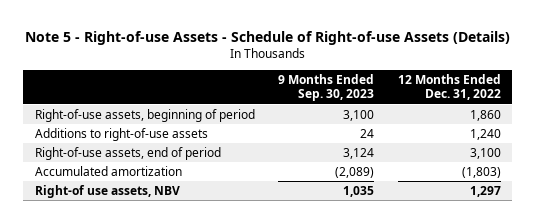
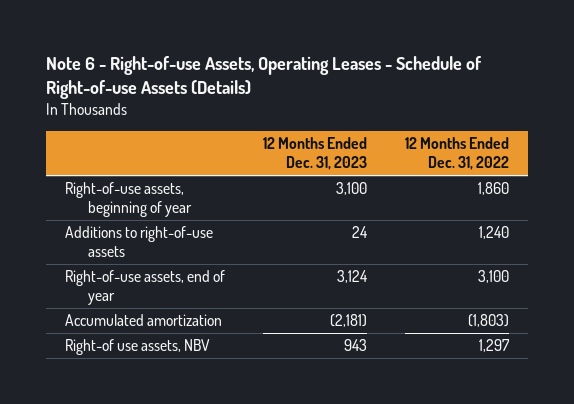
[24,30,510,45] Note 5 - Right-of-use Assets - Schedule of Right-of-use Assets (Details) -> [45,56,482,100] Note 6 - Right-of-use Assets, Operating Leases - Schedule of Right-of-use Assets (Details)
[278,73,375,102] 9 Months Ended Sep. 30, 2023 -> none
none -> [263,137,368,171] 12 Months Ended Dec. 31, 2023
[34,108,255,122] Right-of-use assets, beginning of period -> [64,182,193,218] Right-of-use assets, beginning of year
[34,146,221,160] Right-of-use assets, end of period -> [64,270,225,306] Right-of-use assets, end of year

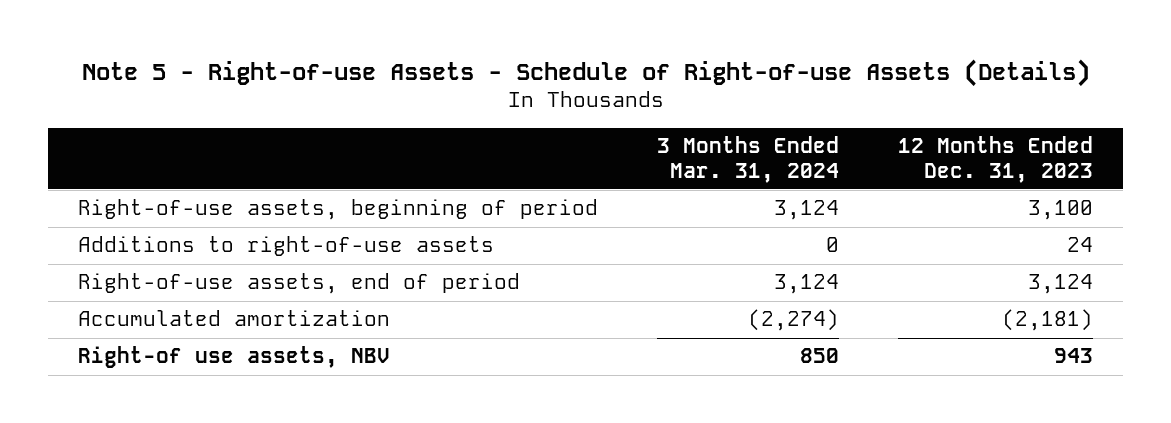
[45,56,482,100] Note 6 - Right-of-use Assets, Operating Leases - Schedule of Right-of-use Assets (Details) -> [81,58,1090,87] Note 5 - Right-of-use Assets - Schedule of Right-of-use Assets (Details)
[405,137,510,171] 12 Months Ended Dec. 31, 2022 -> none
none -> [657,136,840,183] 3 Months Ended Mar. 31, 2024
[64,182,193,218] Right-of-use assets, beginning of year -> [77,199,598,221] Right-of-use assets, beginning of period
[64,270,225,306] Right-of-use assets, end of year -> [77,273,520,295] Right-of-use assets, end of period

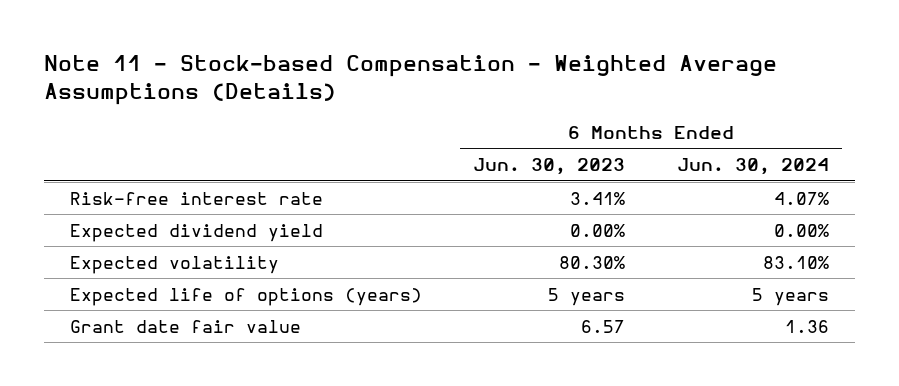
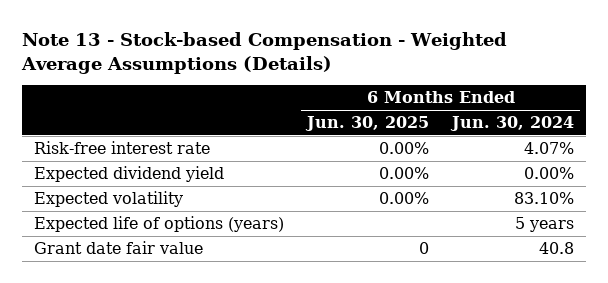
[43,55,777,105] Note 11 - Stock-based Compensation - Weighted Average Assumptions (Details) -> [20,31,507,74] Note 13 - Stock-based Compensation - Weighted Average Assumptions (Details)
[473,158,626,176] Jun. 30, 2023 -> none
none -> [305,116,430,132] Jun. 30, 2025
[784,319,829,333] 1.36 -> [539,242,575,255] 40.8

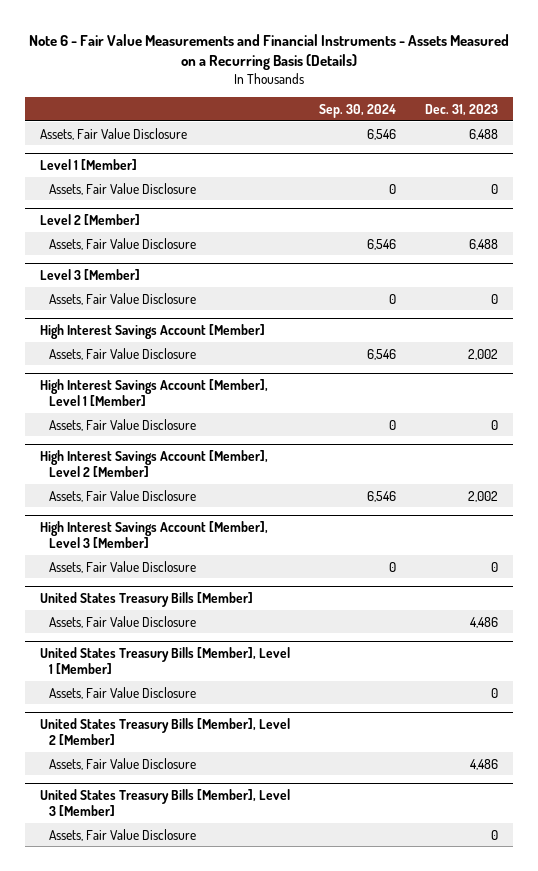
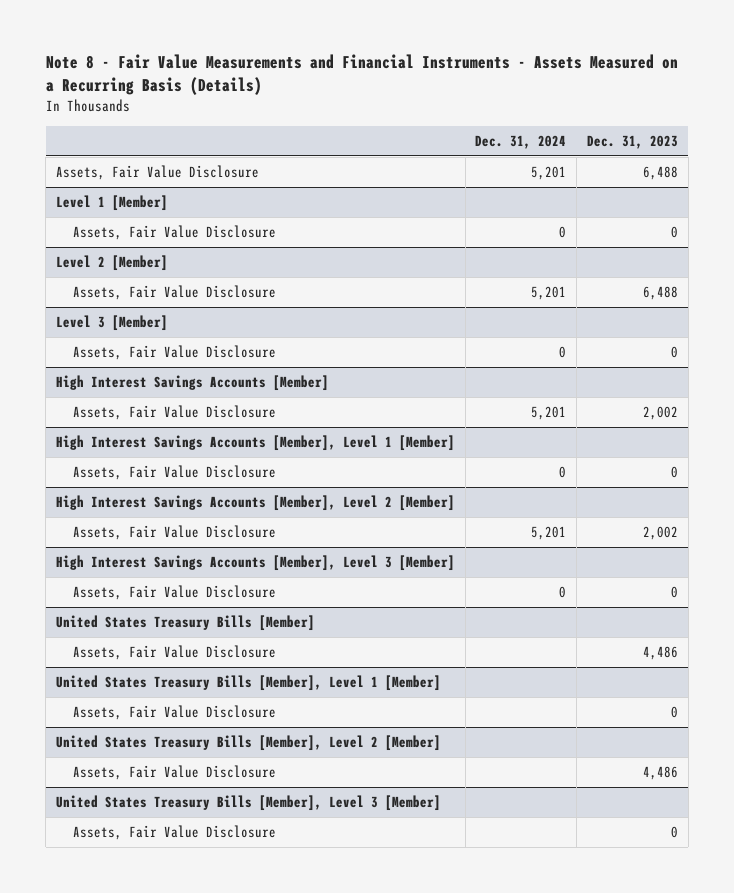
[29,33,510,71] Note 6 - Fair Value Measurements and Financial Instruments - Assets Measured on a Recurring Basis (Details) -> [45,54,678,96] Note 8 - Fair Value Measurements and Financial Instruments - Assets Measured on a Recurring Basis (Details)
[319,104,397,119] Sep. 30, 2024 -> none
none -> [475,134,567,149] Dec. 31, 2024
[39,323,265,339] High Interest Savings Account [Member] -> [55,375,329,392] High Interest Savings Accounts [Member]
[39,378,268,407] High Interest Savings Account [Member], Level 1 [Member] -> [55,435,455,452] High Interest Savings Accounts [Member], Level 1 [Member]
[39,449,268,478] High Interest Savings Account [Member], Level 2 [Member] -> [55,495,455,512] High Interest Savings Accounts [Member], Level 2 [Member]
[39,520,268,549] High Interest Savings Account [Member], Level 3 [Member] -> [55,555,455,572] High Interest Savings Accounts [Member], Level 3 [Member]

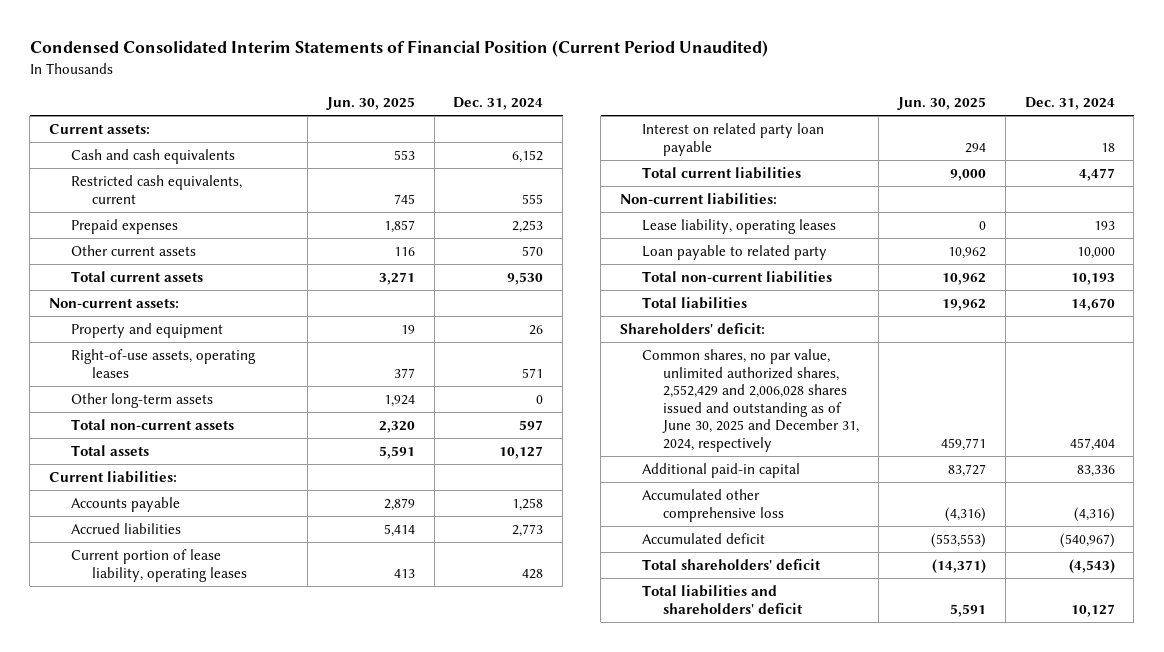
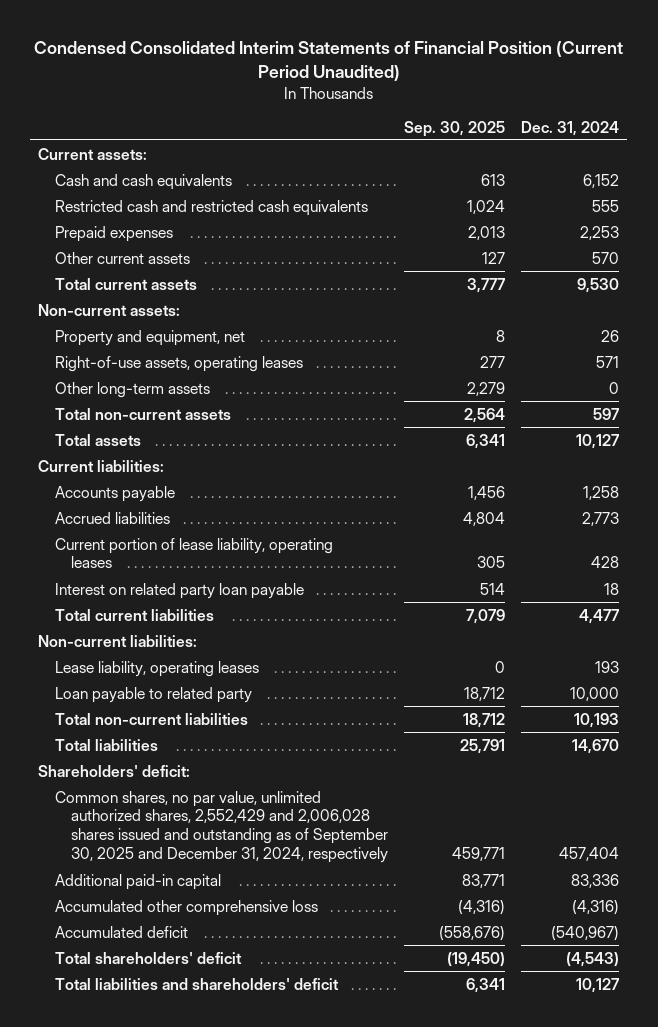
[325,97,415,111] Jun. 30, 2025 -> none
none -> [404,120,506,137] Sep. 30, 2025
[70,175,242,204] Restricted cash equivalents, current -> [54,199,368,216] Restricted cash and restricted cash equivalents
[70,323,223,339] Property and equipment -> [54,329,245,346] Property and equipment, net
[641,349,860,453] Common shares, no par value, unlimited authorized shares, 2,552,429 and 2,006,028 shares issued and outstanding as of June 30, 2025 and December 31, 2024, respectively -> [54,790,388,864] Common shares, no par value, unlimited authorized shares, 2,552,429 and 2,006,028 shares issued and outstanding as of September 30, 2025 and December 31, 2024, respectively

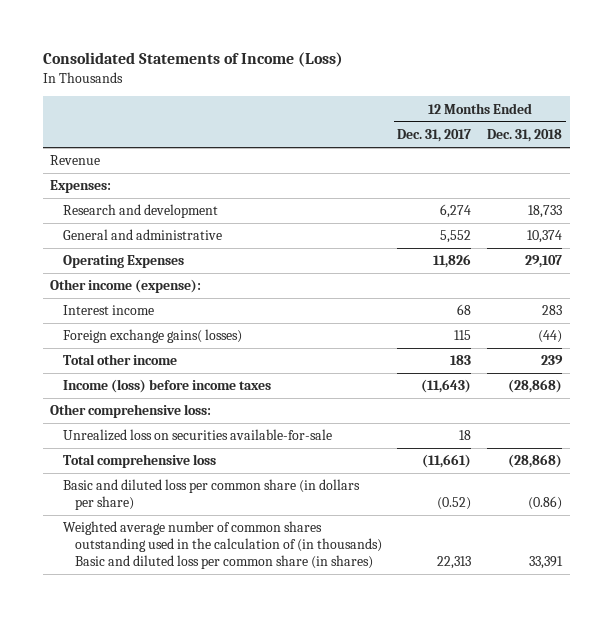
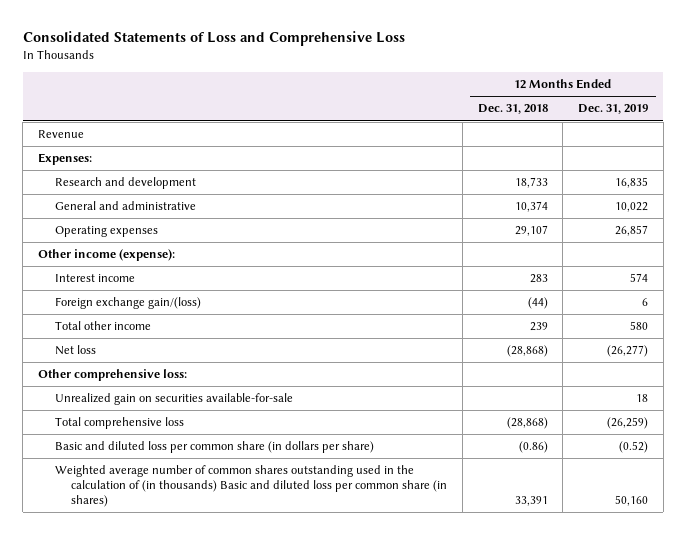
[42,51,343,67] Consolidated Statements of Income (Loss) -> [22,31,405,47] Consolidated Statements of Loss and Comprehensive Loss
[397,129,472,143] Dec. 31, 2017 -> none
none -> [578,104,649,115] Dec. 31, 2019
[62,255,184,269] Operating Expenses -> [54,226,158,238] Operating expenses
[62,329,242,344] Foreign exchange gains( losses) -> [54,297,201,310] Foreign exchange gain/(loss)
[62,379,271,394] Income (loss) before income taxes -> [54,345,96,356] Net loss
[62,429,332,442] Unrealized loss on securities available-for-sale -> [54,393,293,406] Unrealized gain on securities available-for-sale

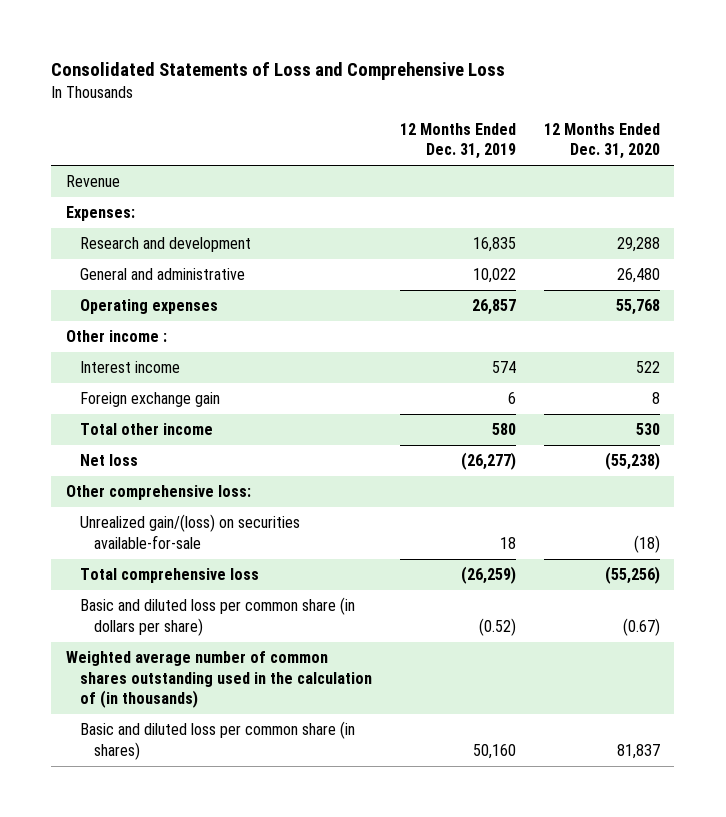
[477,104,548,115] Dec. 31, 2018 -> none
none -> [544,122,661,160] 12 Months Ended Dec. 31, 2020
[38,249,176,262] Other income (expense): -> [65,330,167,343] Other income :
[54,297,201,310] Foreign exchange gain/(loss) -> [79,392,220,408] Foreign exchange gain
[54,393,293,406] Unrealized gain on securities available-for-sale -> [79,514,300,549] Unrealized gain/(loss) on securities available-for-sale
none -> [65,651,372,708] Weighted average number of common shares outstanding used in the calculation of (in thousands)
[54,465,447,507] Weighted average number of common shares outstanding used in the calculation of (in thousands) Basic and diluted loss per common share (in shares) -> [79,721,355,760] Basic and diluted loss per common share (in shares)

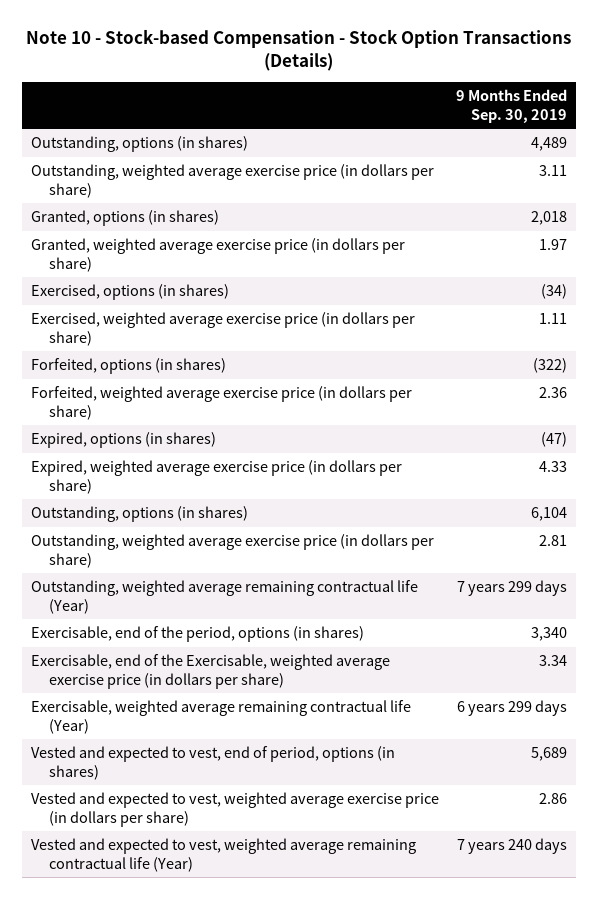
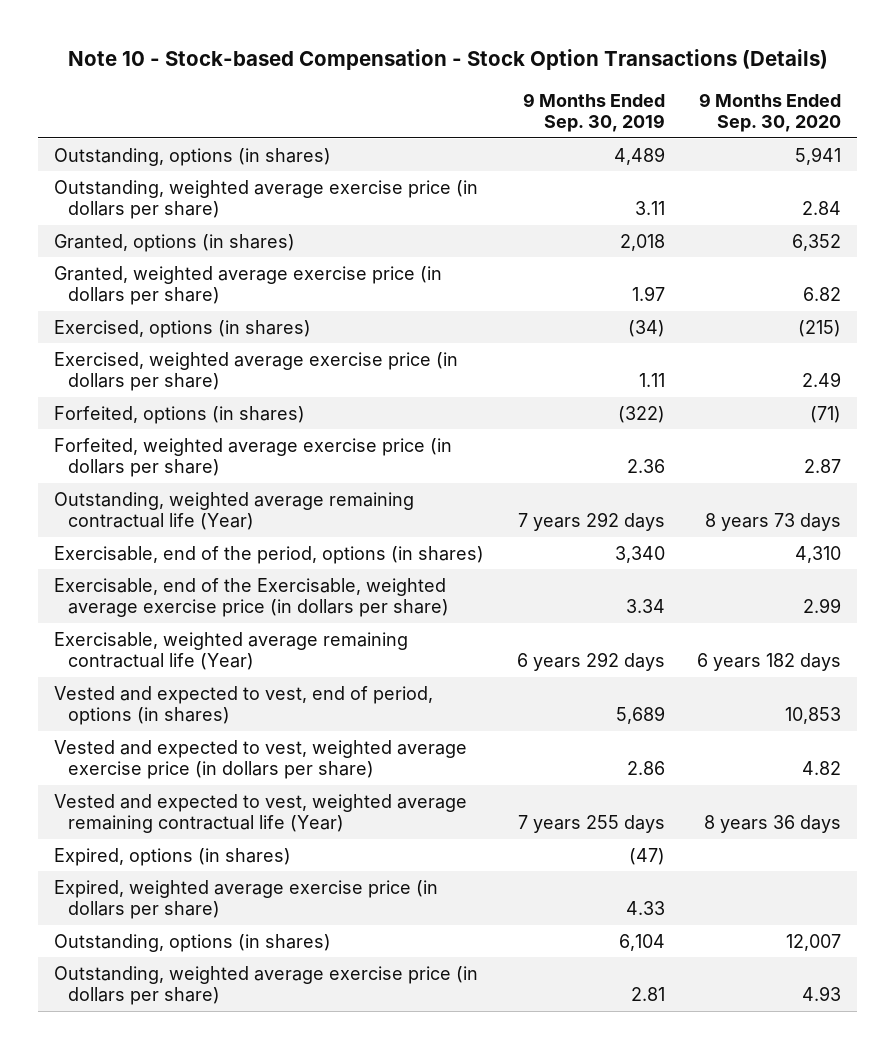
none -> [698,92,841,133] 9 Months Ended Sep. 30, 2020
[457,580,568,597] 7 years 299 days -> [517,512,665,532] 7 years 292 days
[457,700,568,717] 6 years 299 days -> [516,652,665,672] 6 years 292 days
[457,838,568,855] 7 years 240 days -> [517,815,665,834] 7 years 255 days
[30,432,216,449] Expired, options (in shares) -> [54,847,292,866] Expired, options (in shares)
[30,460,402,494] Expired, weighted average exercise price (in dollars per share) -> [54,879,439,920] Expired, weighted average exercise price (in dollars per share)
[30,506,248,523] Outstanding, options (in shares) -> [54,933,332,952] Outstanding, options (in shares)
[30,534,434,568] Outstanding, weighted average exercise price (in dollars per share) -> [54,965,479,1006] Outstanding, weighted average exercise price (in dollars per share)

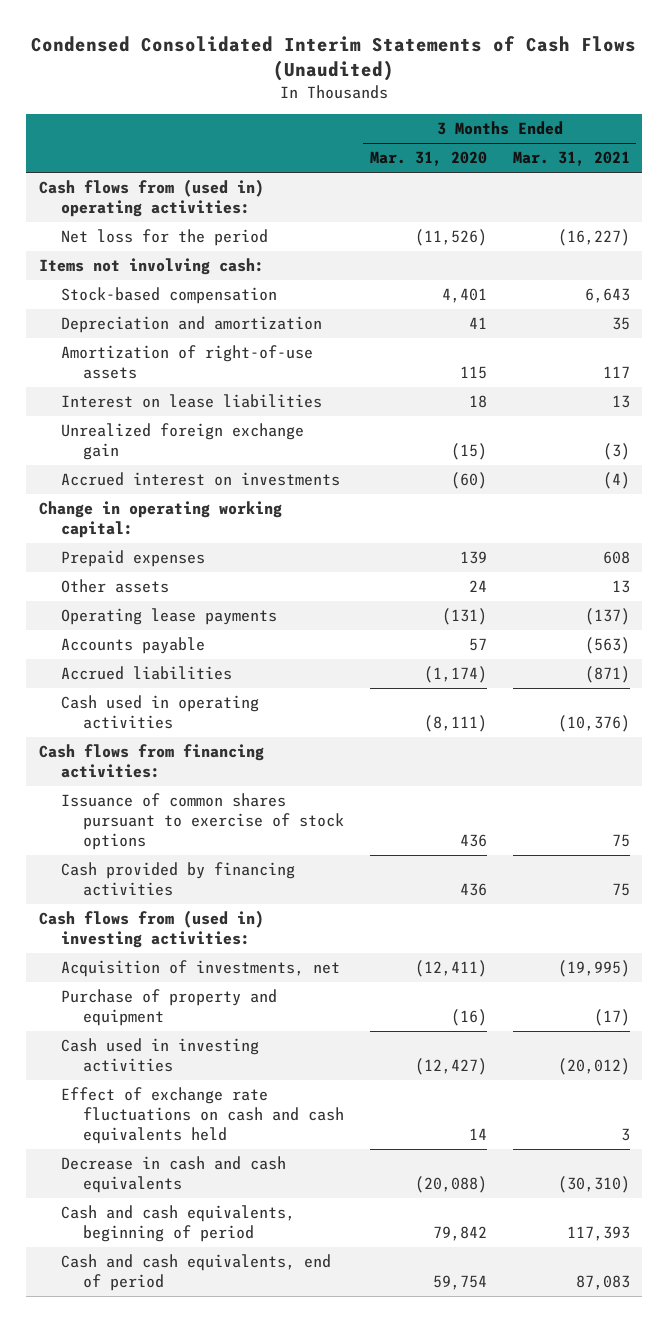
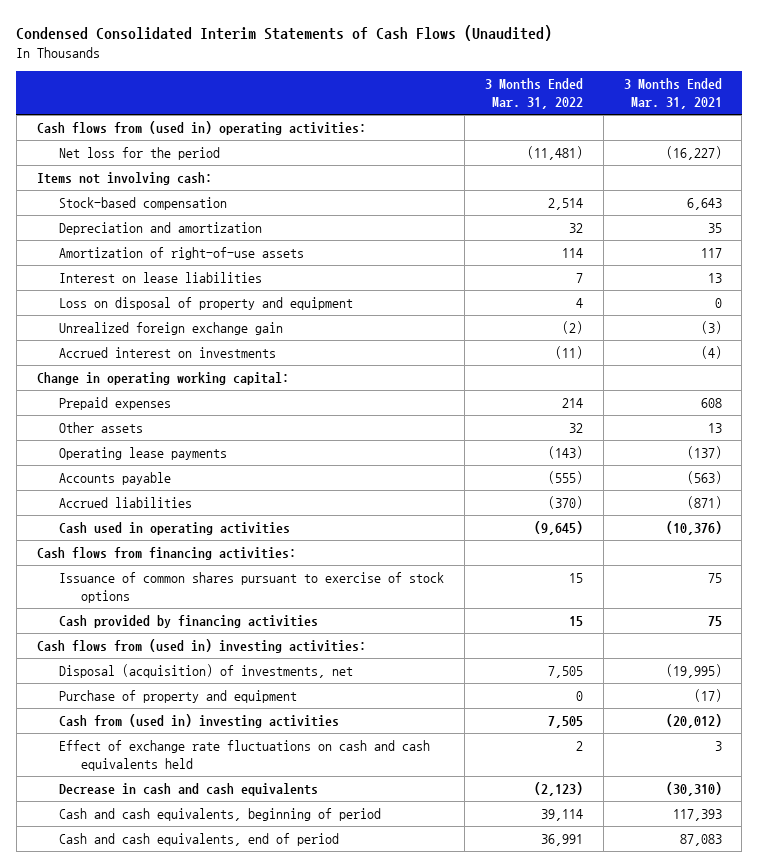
[369,151,487,167] Mar. 31, 2020 -> none
none -> [484,78,583,110] 3 Months Ended Mar. 31, 2022
none -> [59,296,354,310] Loss on disposal of property and equipment
[60,960,340,978] Acquisition of investments, net -> [59,663,354,678] Disposal (acquisition) of investments, net
[60,1038,259,1073] Cash used in investing activities -> [59,713,340,728] Cash from (used in) investing activities

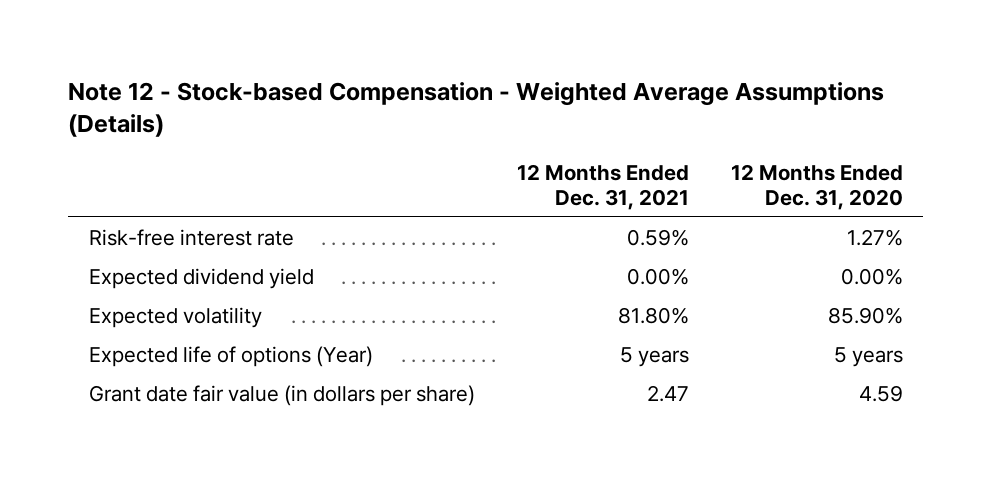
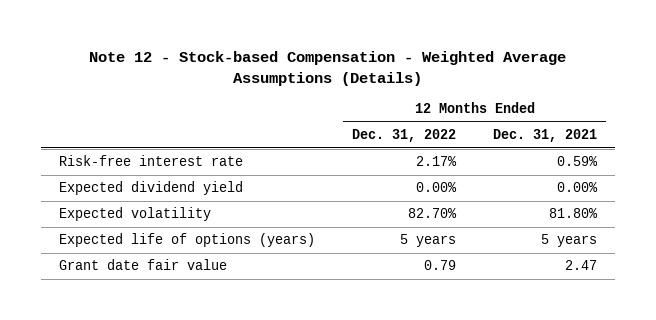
[730,163,903,210] 12 Months Ended Dec. 31, 2020 -> none
none -> [352,129,457,143] Dec. 31, 2022
[88,345,373,367] Expected life of options (Year) -> [59,233,316,248] Expected life of options (years)
[88,384,475,406] Grant date fair value (in dollars per share) -> [59,259,228,271] Grant date fair value

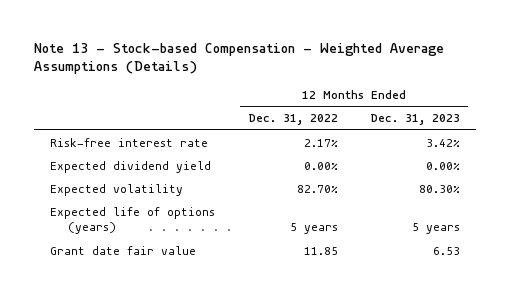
[89,50,567,86] Note 12 - Stock-based Compensation - Weighted Average Assumptions (Details) -> [33,42,444,75] Note 13 - Stock-based Compensation - Weighted Average Assumptions (Details)
[492,129,597,143] Dec. 31, 2021 -> none
none -> [370,114,460,126] Dec. 31, 2023
[424,260,457,271] 0.79 -> [303,246,338,255] 11.85

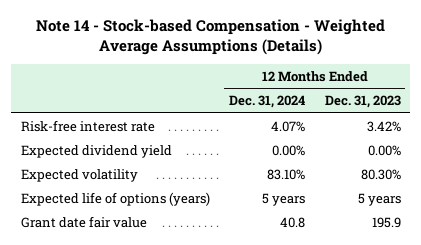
[33,42,444,75] Note 13 - Stock-based Compensation - Weighted Average Assumptions (Details) -> [35,19,385,56] Note 14 - Stock-based Compensation - Weighted Average Assumptions (Details)
[248,114,338,126] Dec. 31, 2022 -> none
none -> [229,95,306,109] Dec. 31, 2024
[432,246,460,255] 6.53 -> [371,216,401,228] 195.9

